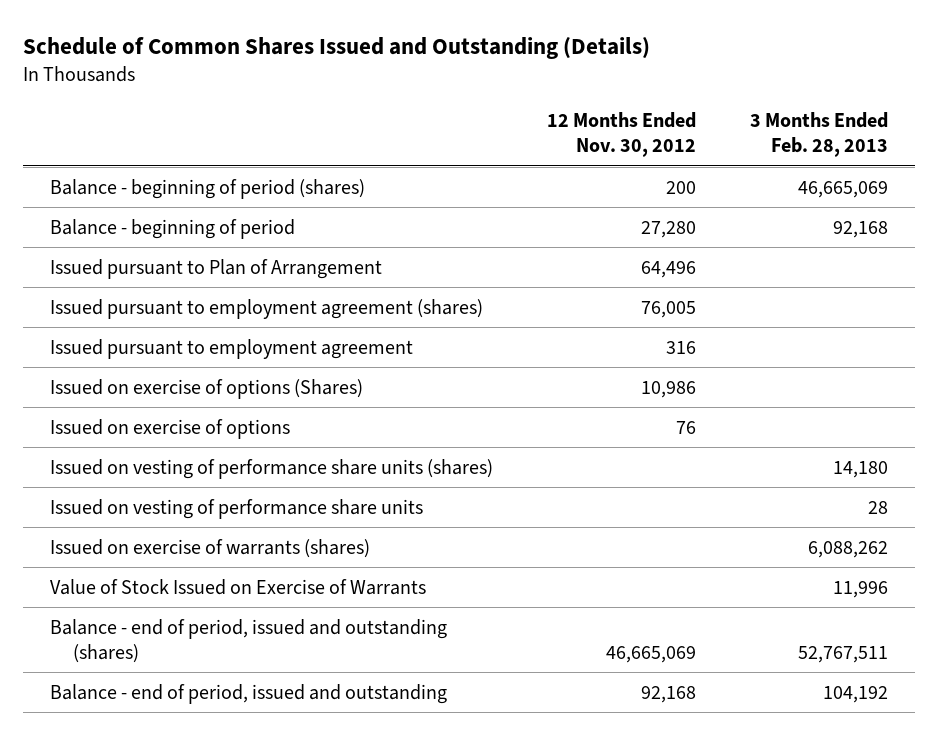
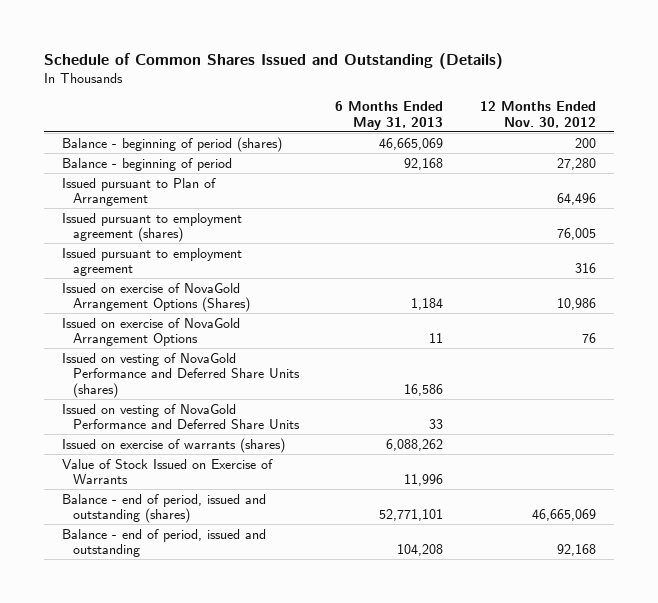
[750,112,889,158] 3 Months Ended Feb. 28, 2013 -> none
none -> [335,101,444,130] 6 Months Ended May 31, 2013
[50,378,364,399] Issued on exercise of options (Shares) -> [62,282,250,313] Issued on exercise of NovaGold Arrangement Options (Shares)
[50,418,291,439] Issued on exercise of options -> [62,317,241,347] Issued on exercise of NovaGold Arrangement Options
[50,458,494,479] Issued on vesting of performance share units (shares) -> [62,352,300,398] Issued on vesting of NovaGold Performance and Deferred Share Units (shares)
[50,498,424,519] Issued on vesting of performance share units -> [62,403,300,430] Issued on vesting of NovaGold Performance and Deferred Share Units

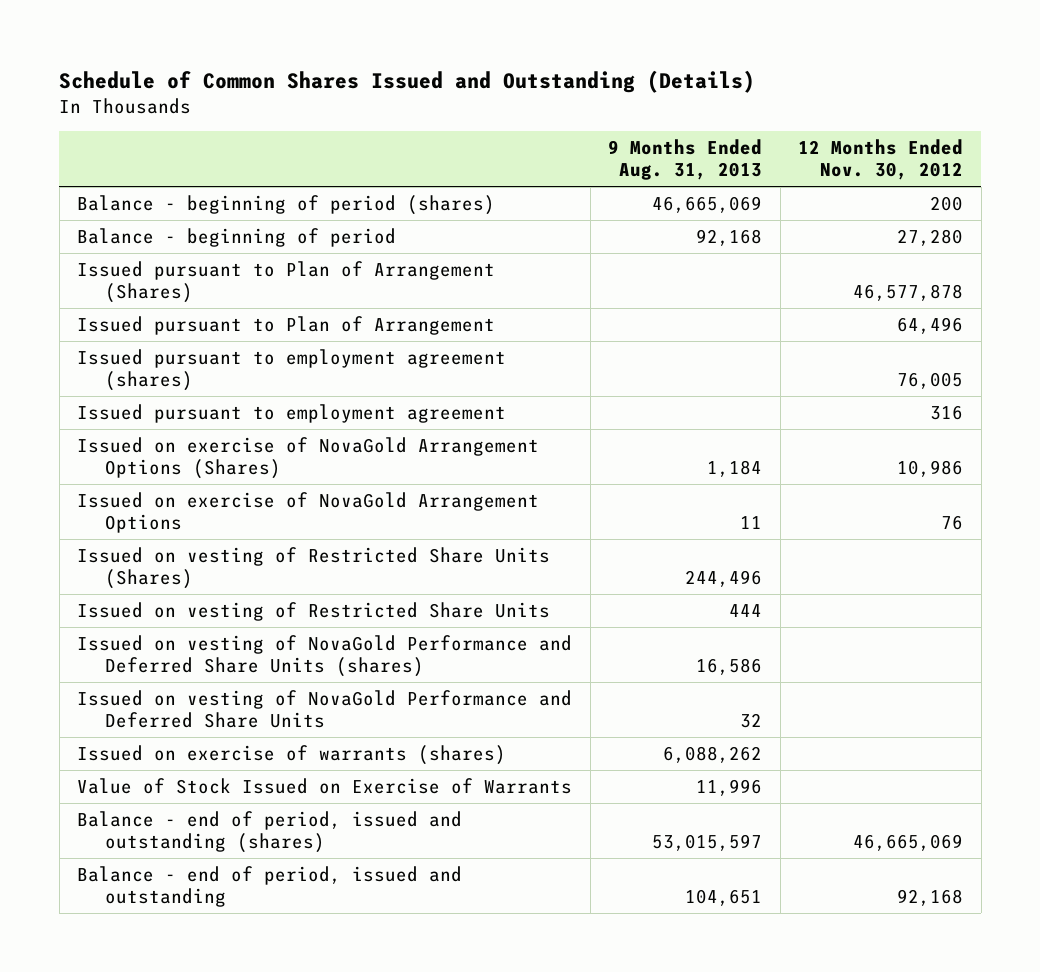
[335,101,444,130] 6 Months Ended May 31, 2013 -> none
none -> [608,138,763,181] 9 Months Ended Aug. 31, 2013
none -> [77,260,496,304] Issued pursuant to Plan of Arrangement (Shares)
none -> [77,546,551,590] Issued on vesting of Restricted Share Units (Shares)
none -> [77,601,551,621] Issued on vesting of Restricted Share Units

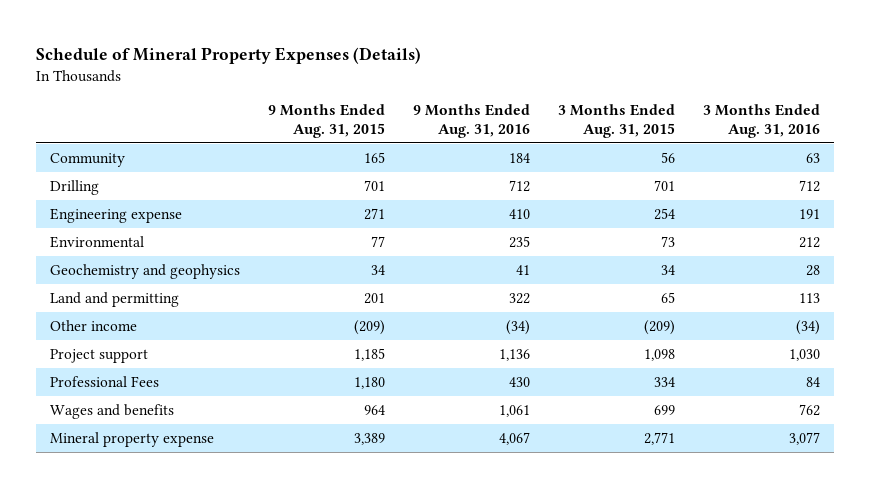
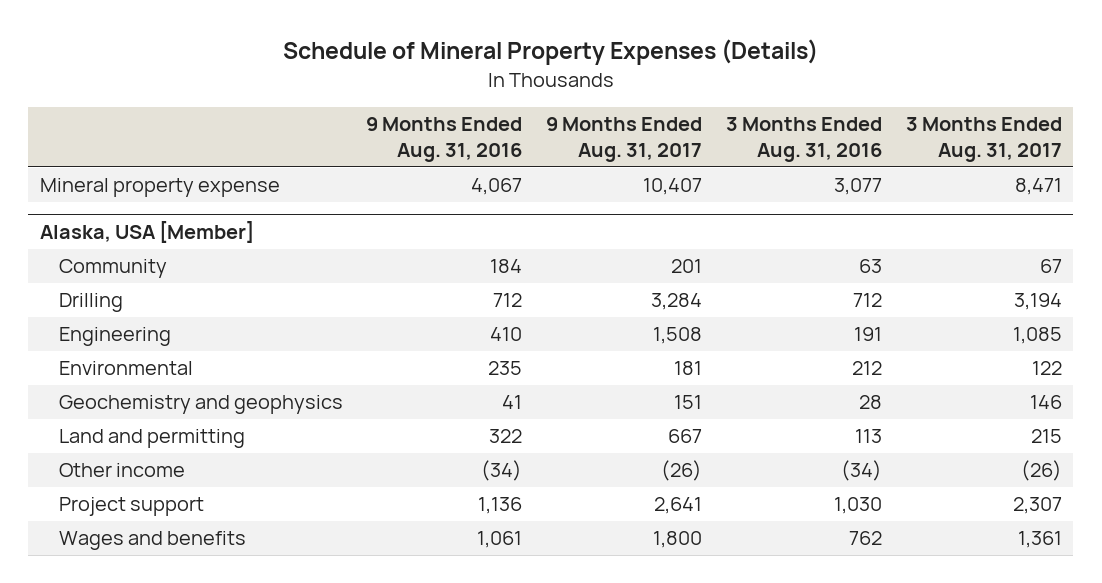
[268,104,386,138] 9 Months Ended Aug. 31, 2015 -> none
[558,104,676,138] 3 Months Ended Aug. 31, 2015 -> none
none -> [546,117,703,163] 9 Months Ended Aug. 31, 2017
none -> [905,117,1062,163] 3 Months Ended Aug. 31, 2017
[50,431,215,447] Mineral property expense -> [39,178,280,198] Mineral property expense
none -> [39,221,254,244] Alaska, USA [Member]
[50,207,183,223] Engineering expense -> [58,327,171,347] Engineering
[50,375,160,387] Professional Fees -> none

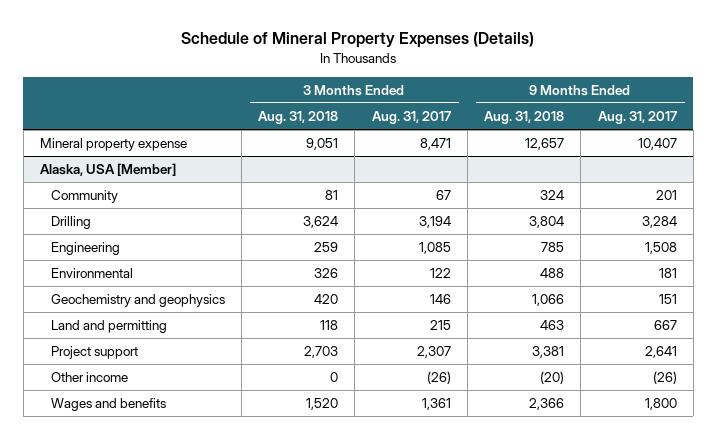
[366,117,523,163] 9 Months Ended Aug. 31, 2016 -> none
[725,117,882,163] 3 Months Ended Aug. 31, 2016 -> none
none -> [258,111,339,125] Aug. 31, 2018
none -> [484,111,565,125] Aug. 31, 2018
[58,463,185,478] Other income -> [50,372,128,383] Other income

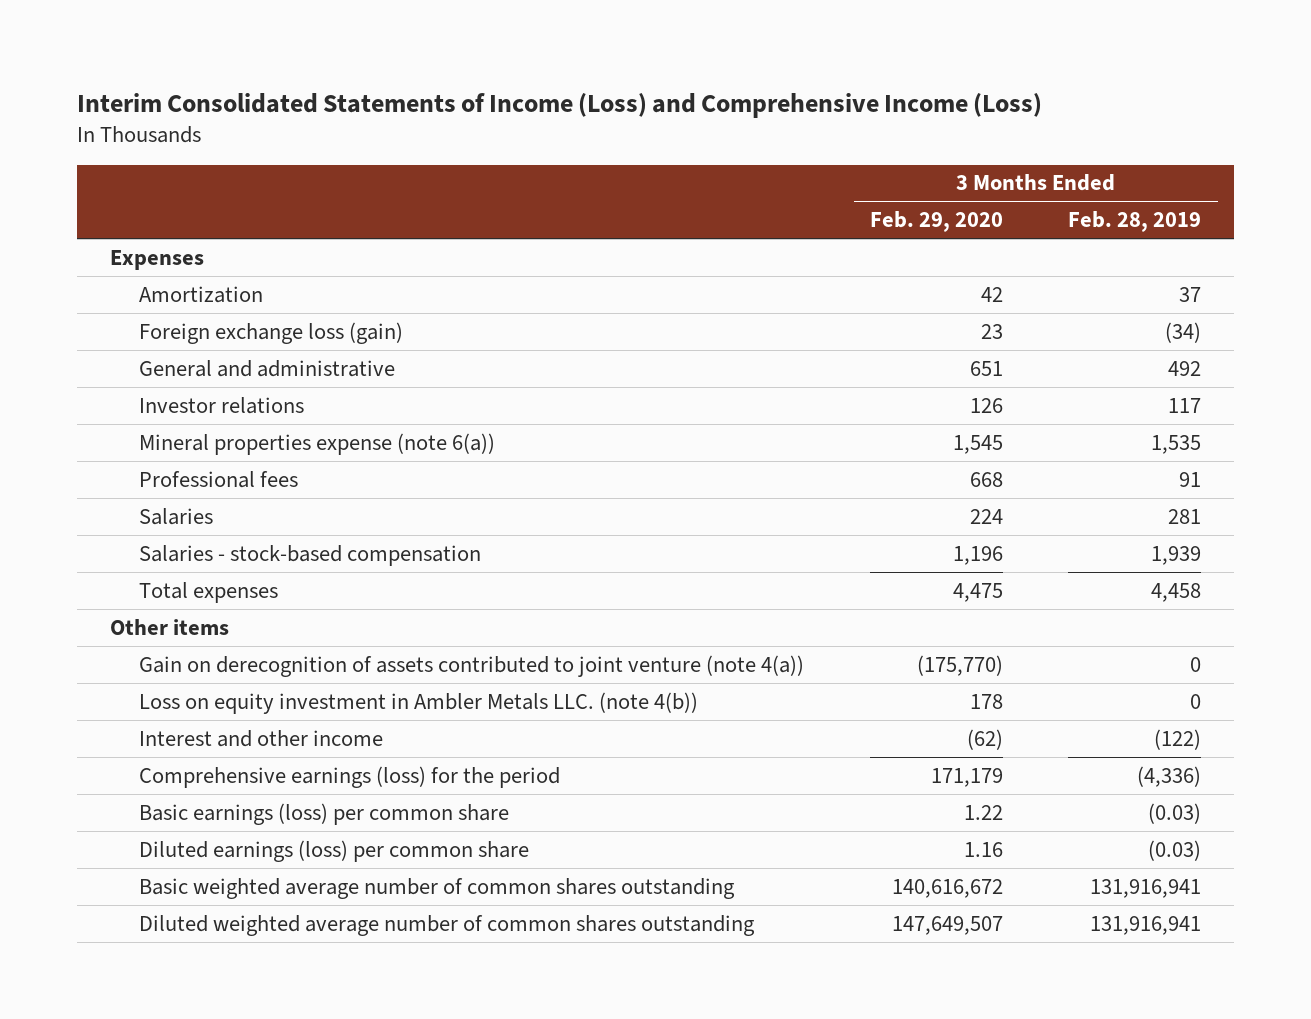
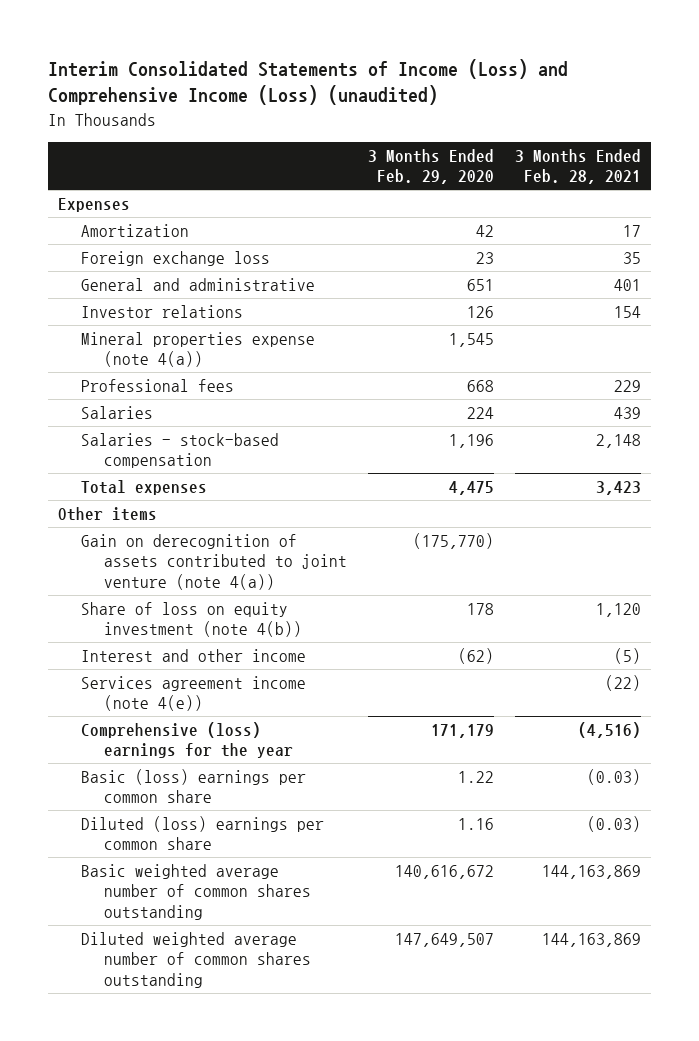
[77,92,1043,118] Interim Consolidated Statements of Income (Loss) and Comprehensive Income (Loss) -> [47,58,568,106] Interim Consolidated Statements of Income (Loss) and Comprehensive Income (Loss) (unaudited)
[1068,211,1202,233] Feb. 28, 2019 -> none
none -> [514,148,641,185] 3 Months Ended Feb. 28, 2021
[139,321,404,344] Foreign exchange loss (gain) -> [81,250,271,266] Foreign exchange loss
[139,432,496,455] Mineral properties expense (note 6(a)) -> [81,331,316,368] Mineral properties expense (note 4(a))
[139,691,699,714] Loss on equity investment in Ambler Metals LLC. (note 4(b)) -> [81,601,303,638] Share of loss on equity investment (note 4(b))
none -> [81,675,307,712] Services agreement income (note 4(e))
[139,765,561,788] Comprehensive earnings (loss) for the period -> [81,721,294,759] Comprehensive (loss) earnings for the year
[139,802,510,825] Basic earnings (loss) per common share -> [81,768,307,804] Basic (loss) earnings per common share
[139,839,530,862] Diluted earnings (loss) per common share -> [81,815,325,851] Diluted (loss) earnings per common share

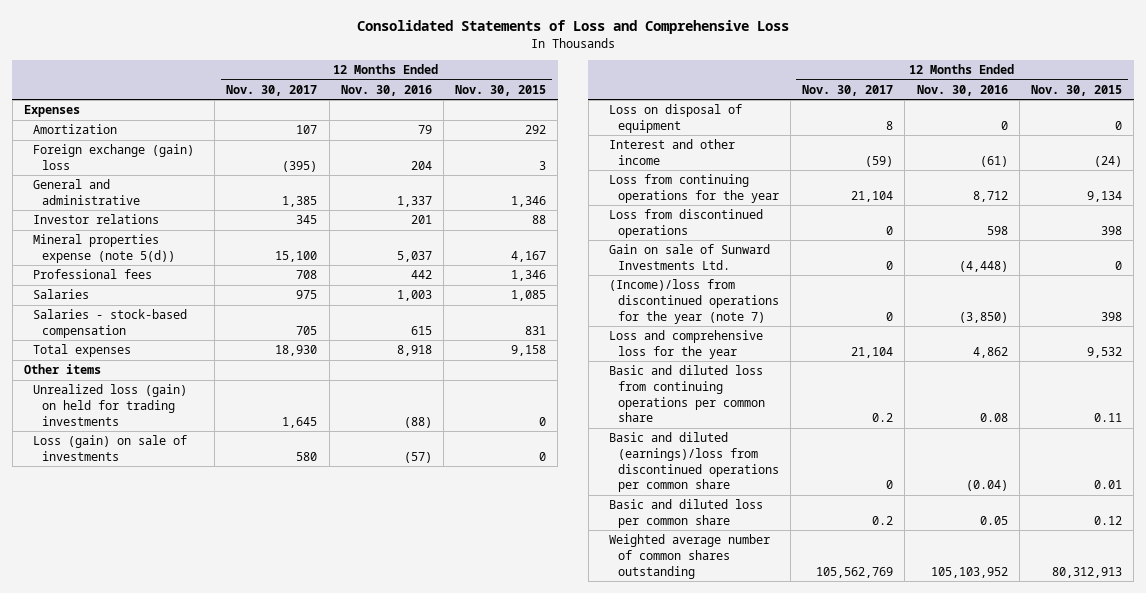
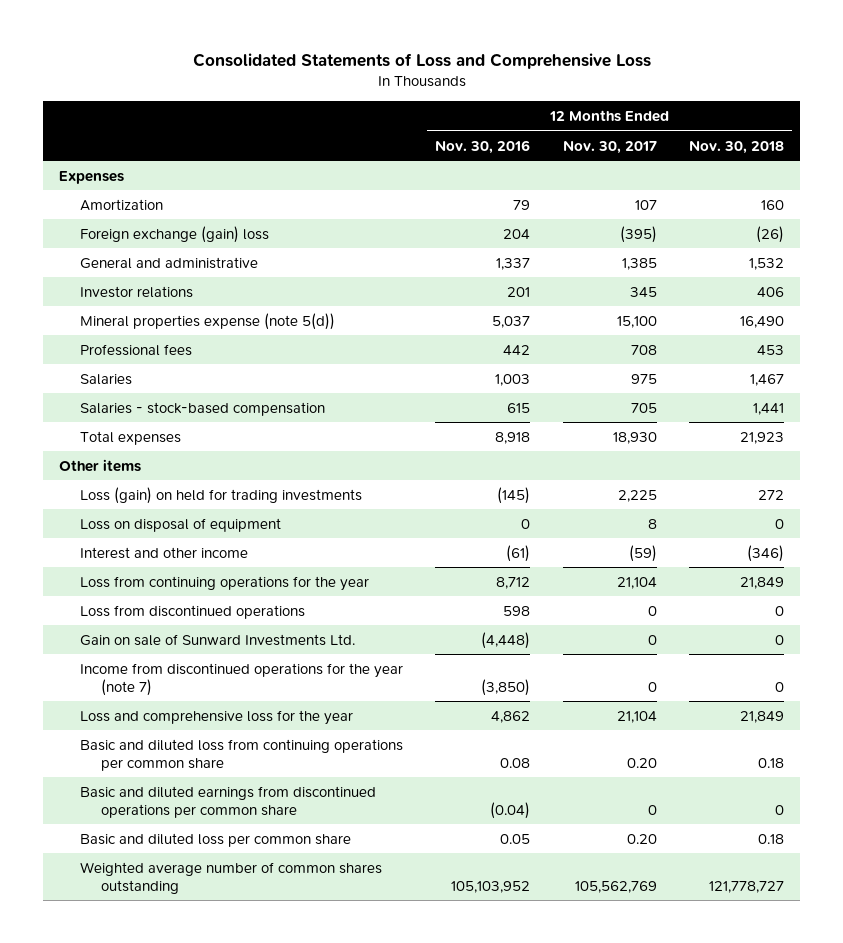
[455,84,547,96] Nov. 30, 2015 -> none
none -> [688,140,784,154] Nov. 30, 2018
[33,435,188,461] Loss (gain) on sale of investments -> none
[33,384,188,426] Unrealized loss (gain) on held for trading investments -> [80,486,363,504] Loss (gain) on held for trading investments
[282,416,318,428] 1,645 -> [617,489,657,502] 2,225
[403,416,432,428] (88) -> [497,486,531,504] (145)
[608,279,779,324] (Income)/loss from discontinued operations for the year (note 7) -> [80,662,404,696] Income from discontinued operations for the year (note 7)
[872,413,894,423] 0.2 -> [626,757,657,768] 0.20
[608,432,779,493] Basic and diluted (earnings)/loss from discontinued operations per common share -> [80,785,377,818] Basic and diluted earnings from discontinued operations per common share
[872,515,894,525] 0.2 -> [626,833,657,844] 0.20

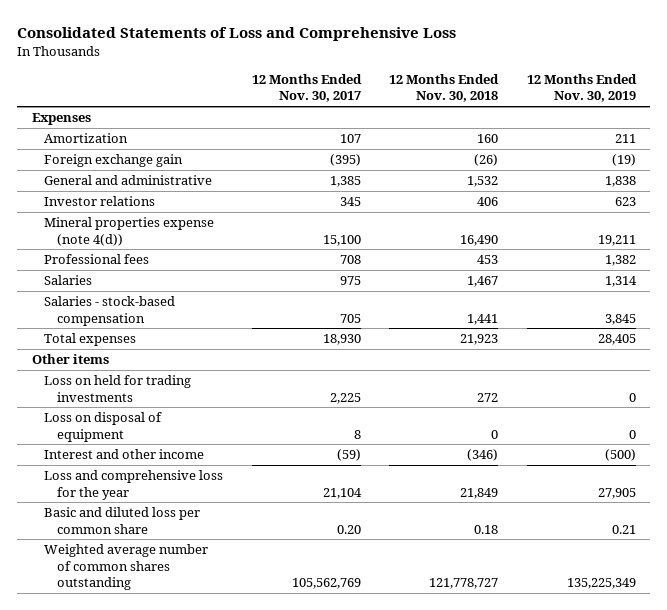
[435,139,531,154] Nov. 30, 2016 -> none
none -> [526,74,637,103] 12 Months Ended Nov. 30, 2019
[80,225,270,243] Foreign exchange (gain) loss -> [44,154,184,168] Foreign exchange gain
[80,312,336,330] Mineral properties expense (note 5(d)) -> [44,217,215,246] Mineral properties expense (note 4(d))
[80,486,363,504] Loss (gain) on held for trading investments -> [44,375,192,402] Loss on held for trading investments
[80,575,370,591] Loss from continuing operations for the year -> none
[80,604,306,619] Loss from discontinued operations -> none
[80,633,356,646] Gain on sale of Sunward Investments Ltd. -> none
[80,662,404,696] Income from discontinued operations for the year (note 7) -> none
[80,738,404,771] Basic and diluted loss from continuing operations per common share -> none
[80,785,377,818] Basic and diluted earnings from discontinued operations per common share -> none

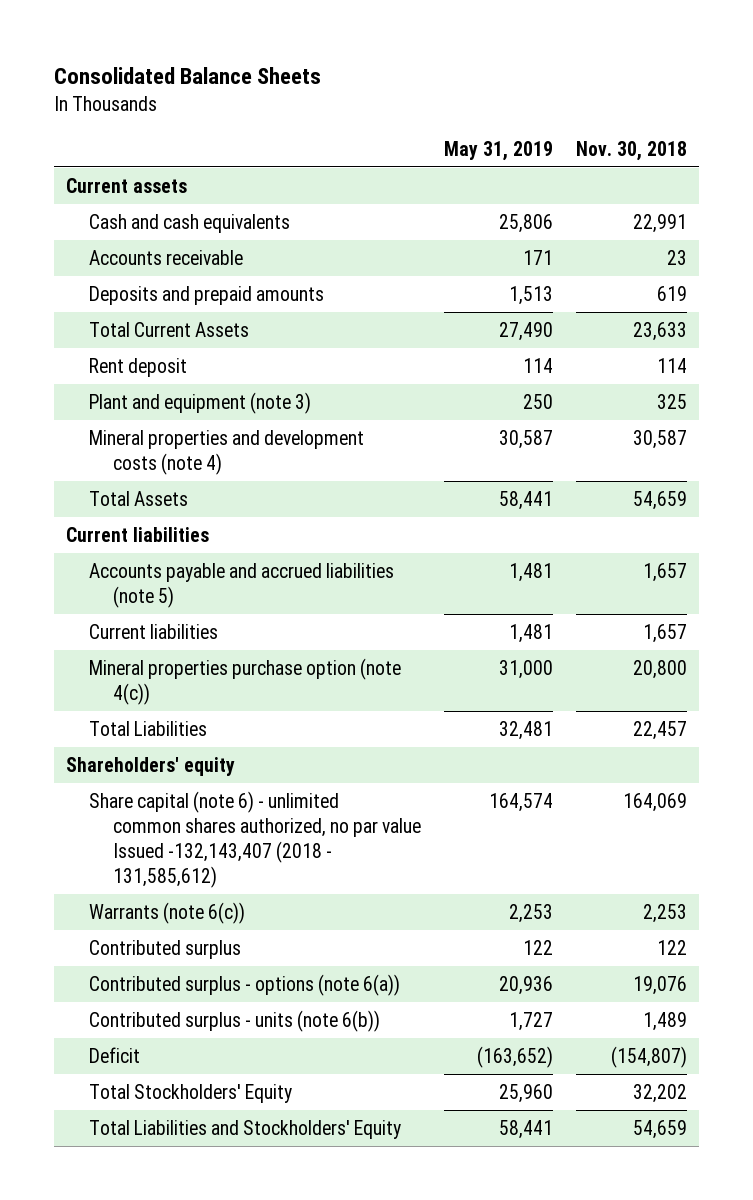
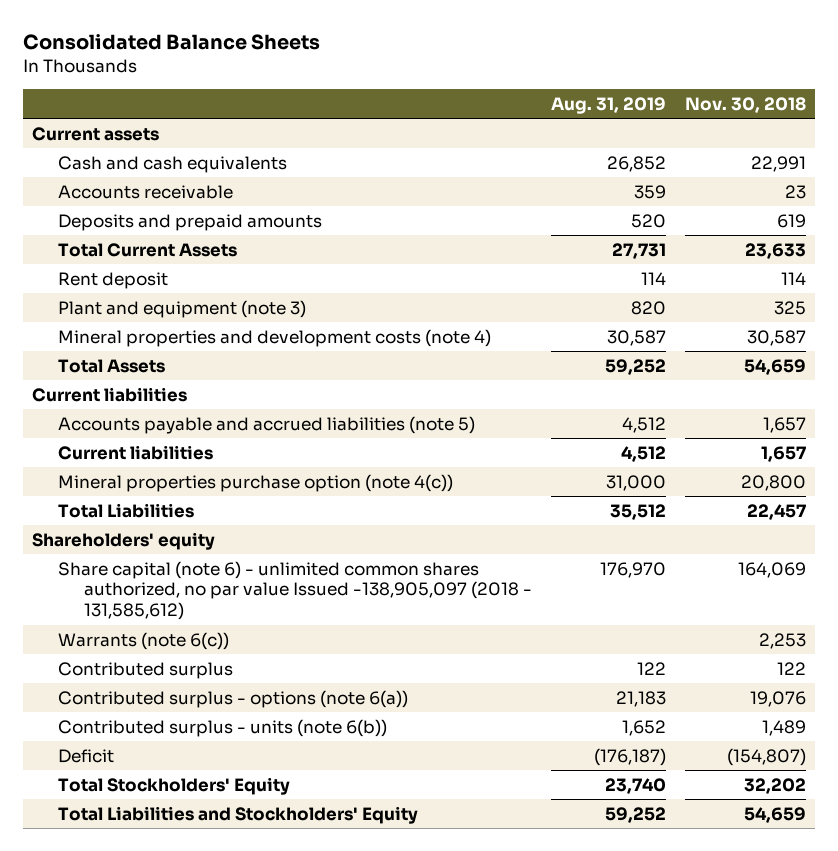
[443,140,553,161] May 31, 2019 -> none
none -> [551,96,667,114] Aug. 31, 2019
[89,791,421,888] Share capital (note 6) - unlimited common shares authorized, no par value Issued -132,143,407 (2018 - 131,585,612) -> [58,560,533,621] Share capital (note 6) - unlimited common shares authorized, no par value Issued -138,905,097 (2018 - 131,585,612)

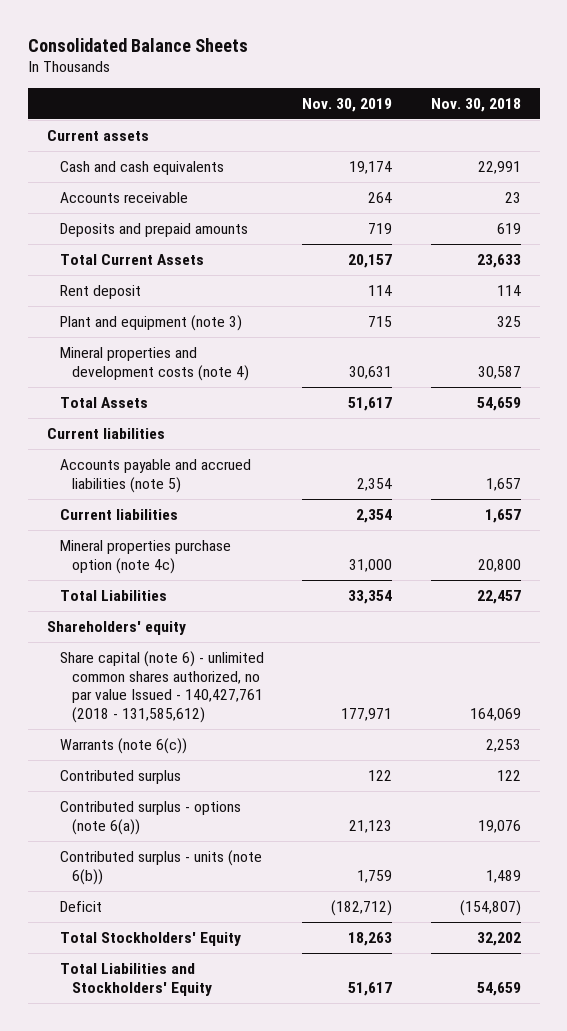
[551,96,667,114] Aug. 31, 2019 -> none
none -> [302,97,393,112] Nov. 30, 2019
[58,473,454,492] Mineral properties purchase option (note 4(c)) -> [59,539,231,574] Mineral properties purchase option (note 4c)
[58,560,533,621] Share capital (note 6) - unlimited common shares authorized, no par value Issued -138,905,097 (2018 - 131,585,612) -> [59,650,264,723] Share capital (note 6) - unlimited common shares authorized, no par value Issued - 140,427,761 (2018 - 131,585,612)

